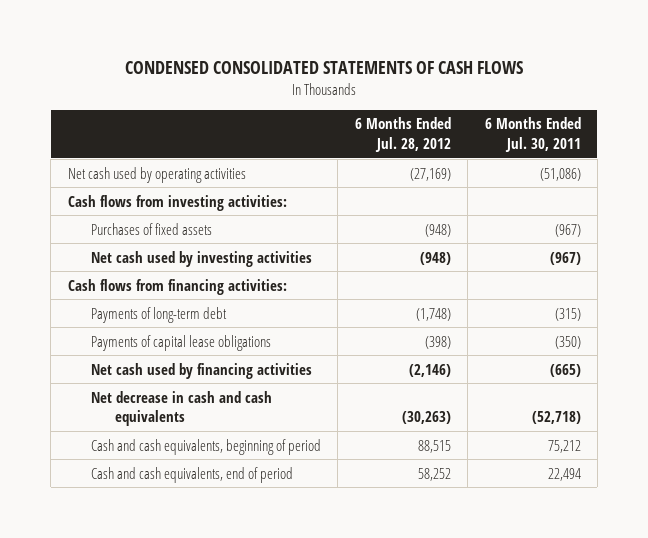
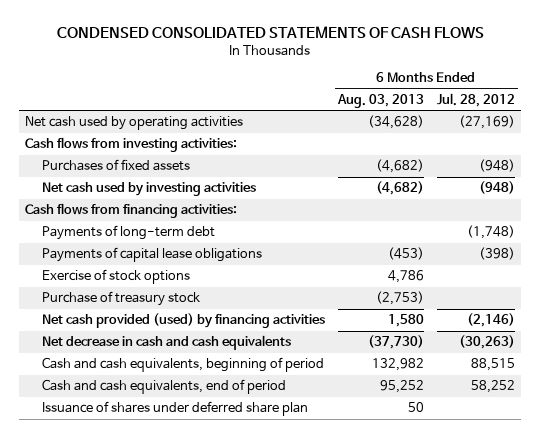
[484,117,581,153] 6 Months Ended Jul. 30, 2011 -> none
none -> [337,94,425,109] Aug. 03, 2013
none -> [42,269,191,285] Exercise of stock options
none -> [42,291,201,307] Purchase of treasury stock
[91,362,313,379] Net cash used by financing activities -> [42,313,326,329] Net cash provided (used) by financing activities
none -> [42,401,309,417] Issuance of shares under deferred share plan

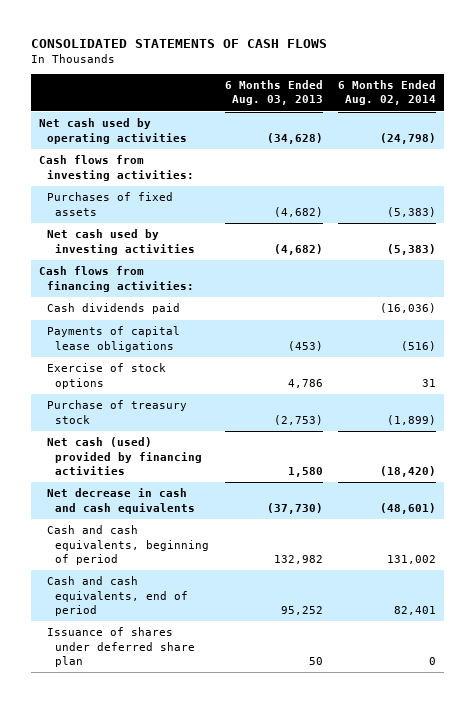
[57,26,485,39] CONDENSED CONSOLIDATED STATEMENTS OF CASH FLOWS -> [30,38,327,48] CONSOLIDATED STATEMENTS OF CASH FLOWS
[436,93,515,108] Jul. 28, 2012 -> none
none -> [338,80,437,106] 6 Months Ended Aug. 02, 2014
[42,225,216,241] Payments of long-term debt -> none
none -> [46,303,180,315] Cash dividends paid
[42,313,326,329] Net cash provided (used) by financing activities -> [46,437,202,475] Net cash (used) provided by financing activities

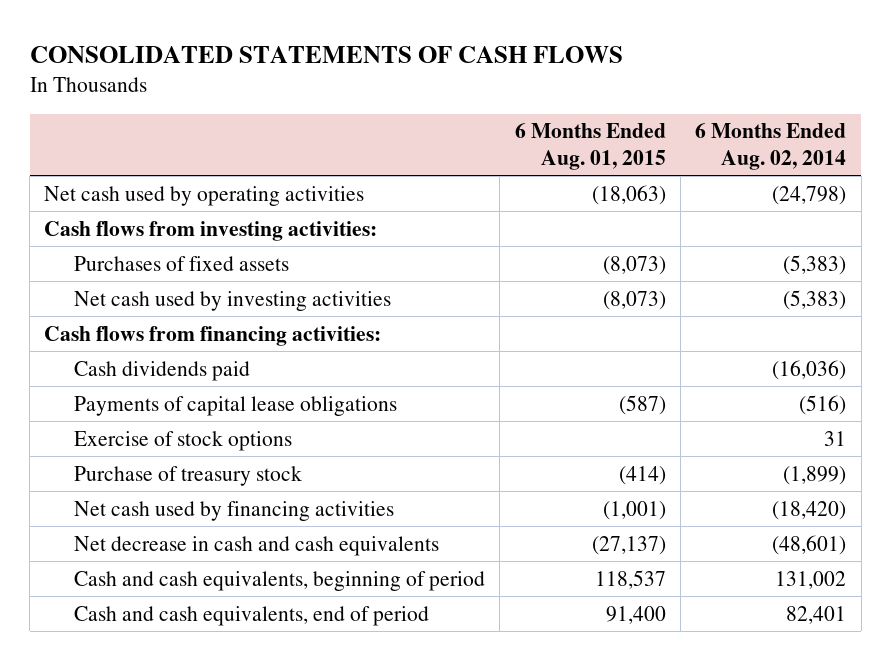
[224,80,323,106] 6 Months Ended Aug. 03, 2013 -> none
none -> [514,123,666,170] 6 Months Ended Aug. 01, 2015
[46,437,202,475] Net cash (used) provided by financing activities -> [74,500,395,521] Net cash used by financing activities
[46,627,195,667] Issuance of shares under deferred share plan -> none

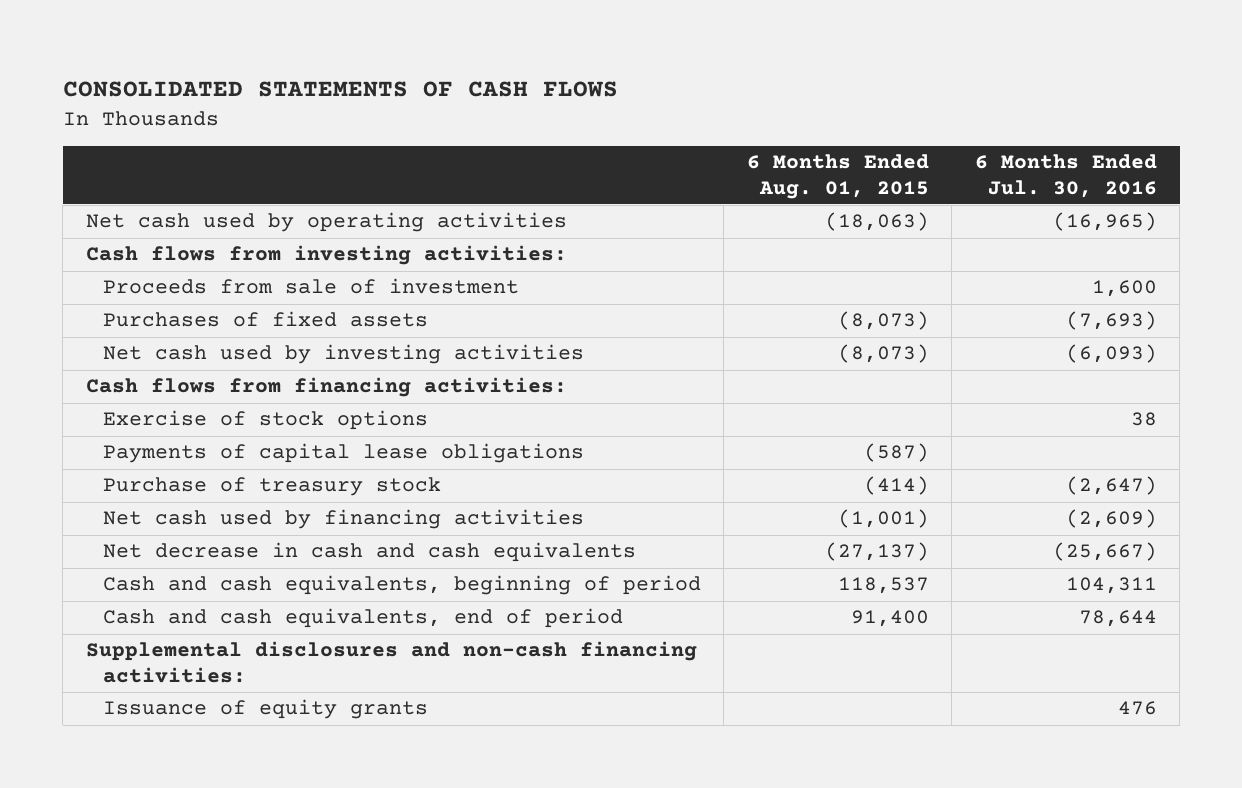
[695,123,847,170] 6 Months Ended Aug. 02, 2014 -> none
none -> [974,154,1157,198] 6 Months Ended Jul. 30, 2016
none -> [103,278,520,295] Proceeds from sale of investment
[74,360,251,381] Cash dividends paid -> none
[74,395,398,416] Payments of capital lease obligations -> [103,443,585,464] Payments of capital lease obligations
none -> [85,641,697,683] Supplemental disclosures and non-cash financing activities:
none -> [103,699,429,720] Issuance of equity grants

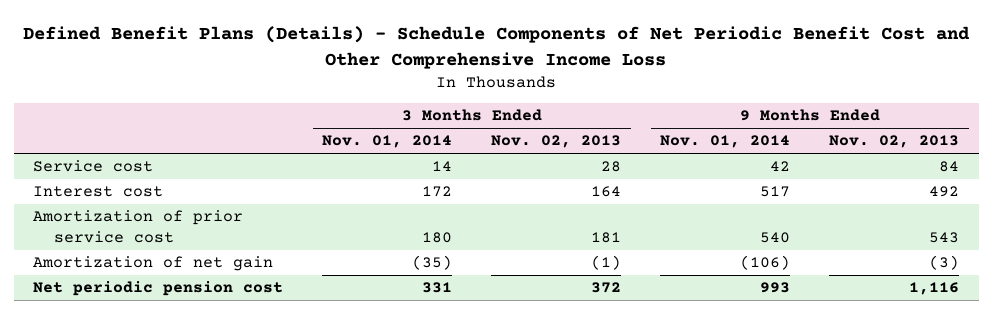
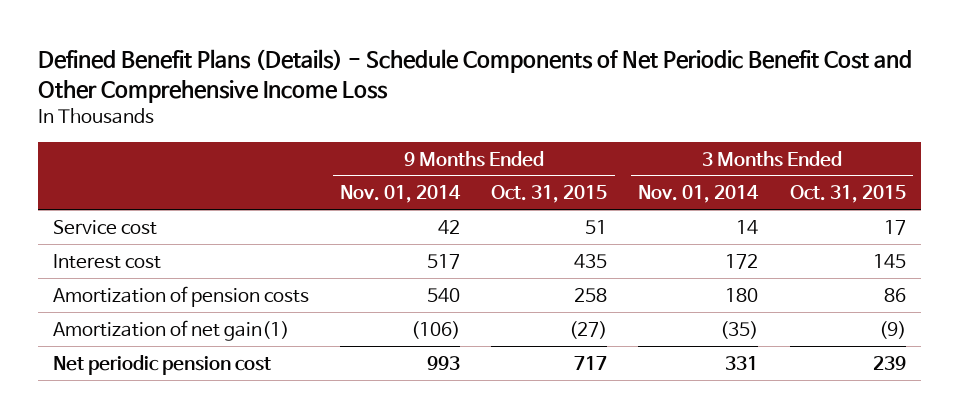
[491,135,622,149] Nov. 02, 2013 -> none
[829,135,960,149] Nov. 02, 2013 -> none
none -> [491,185,608,204] Oct. 31, 2015
none -> [789,185,906,204] Oct. 31, 2015
[33,210,244,244] Amortization of prior service cost -> [53,285,310,307] Amortization of pension costs
[33,256,274,272] Amortization of net gain -> [53,319,290,341] Amortization of net gain(1)

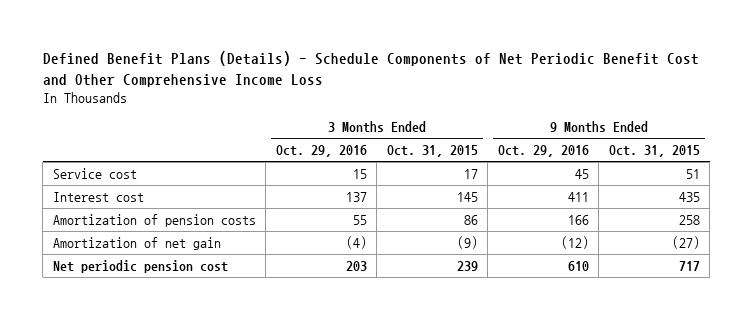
[340,185,462,204] Nov. 01, 2014 -> none
[638,185,760,204] Nov. 01, 2014 -> none
none -> [275,144,367,157] Oct. 29, 2016
none -> [497,144,589,157] Oct. 29, 2016
[53,319,290,341] Amortization of net gain(1) -> [52,236,221,250] Amortization of net gain

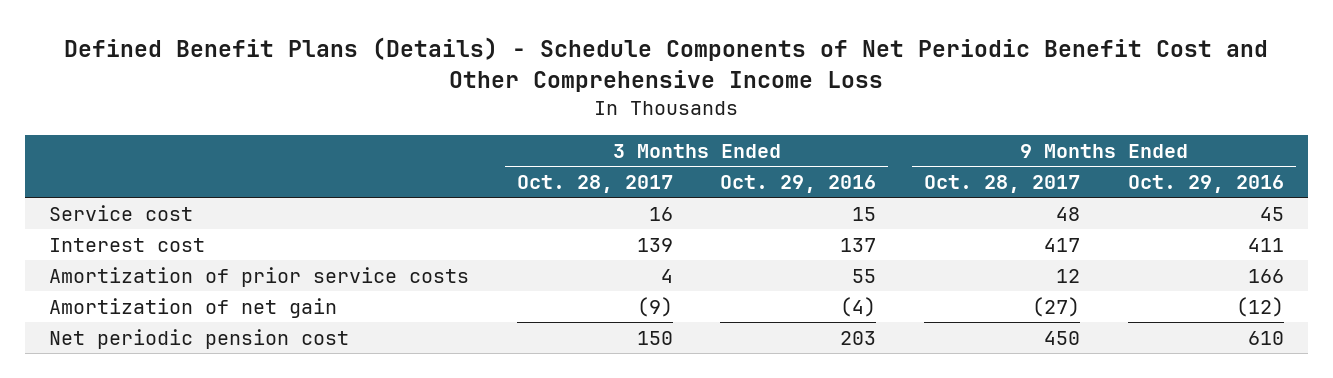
[386,144,478,157] Oct. 31, 2015 -> none
[608,144,700,157] Oct. 31, 2015 -> none
none -> [516,175,673,194] Oct. 28, 2017
none -> [924,175,1081,194] Oct. 28, 2017
[52,213,256,227] Amortization of pension costs -> [49,266,470,287] Amortization of prior service costs

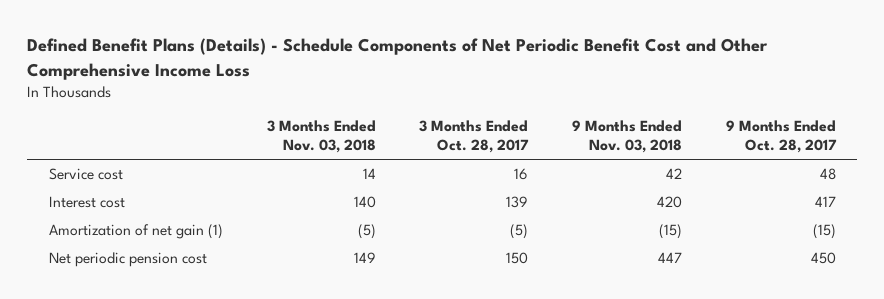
[720,175,877,194] Oct. 29, 2016 -> none
[1127,175,1284,194] Oct. 29, 2016 -> none
none -> [266,120,376,154] 3 Months Ended Nov. 03, 2018
none -> [571,120,682,154] 9 Months Ended Nov. 03, 2018
[49,266,470,287] Amortization of prior service costs -> none
[49,297,338,318] Amortization of net gain -> [48,224,223,240] Amortization of net gain (1)
[636,296,673,317] (9) -> [510,224,529,240] (5)
[1032,296,1081,317] (27) -> [812,224,836,240] (15)

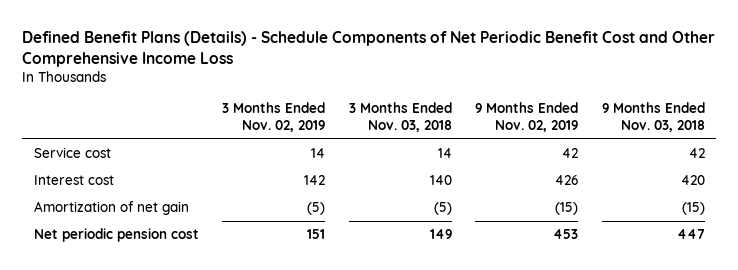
[419,120,530,154] 3 Months Ended Oct. 28, 2017 -> none
[725,120,837,154] 9 Months Ended Oct. 28, 2017 -> none
none -> [222,102,326,133] 3 Months Ended Nov. 02, 2019
none -> [475,102,579,133] 9 Months Ended Nov. 02, 2019
[48,224,223,240] Amortization of net gain (1) -> [33,201,189,216] Amortization of net gain

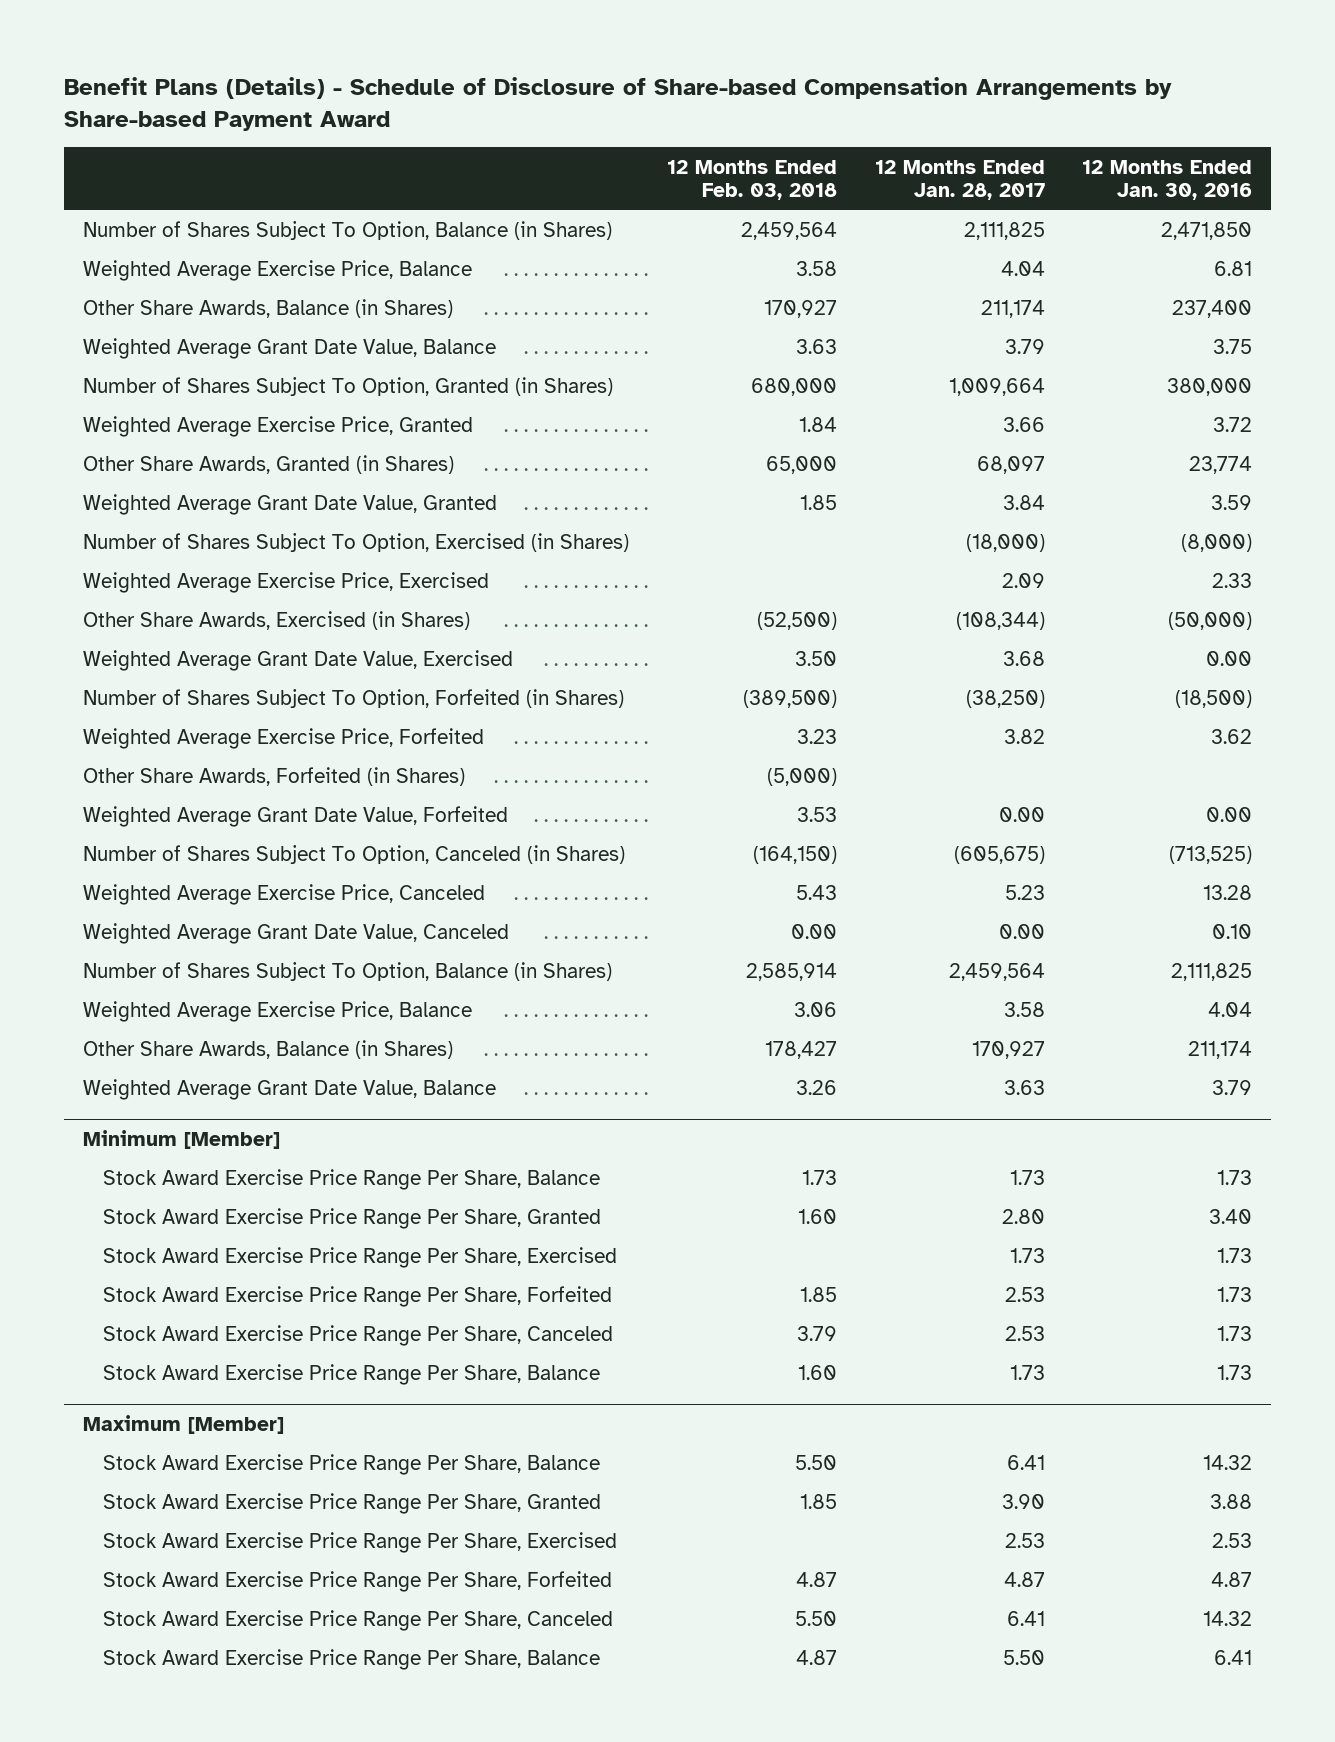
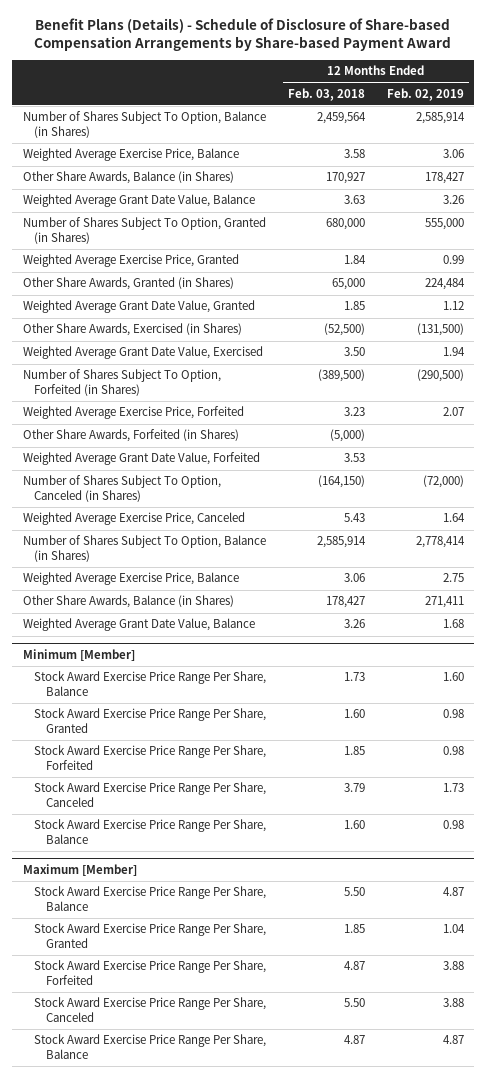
[874,159,1045,201] 12 Months Ended Jan. 28, 2017 -> none
[1082,159,1253,201] 12 Months Ended Jan. 30, 2016 -> none
none -> [386,87,464,101] Feb. 02, 2019
[82,533,629,553] Number of Shares Subject To Option, Exercised (in Shares) -> none
[82,572,489,594] Weighted Average Exercise Price, Exercised -> none
[82,923,509,945] Weighted Average Grant Date Value, Canceled -> none
[102,1247,617,1269] Stock Award Exercise Price Range Per Share, Exercised -> none
[102,1532,617,1554] Stock Award Exercise Price Range Per Share, Exercised -> none

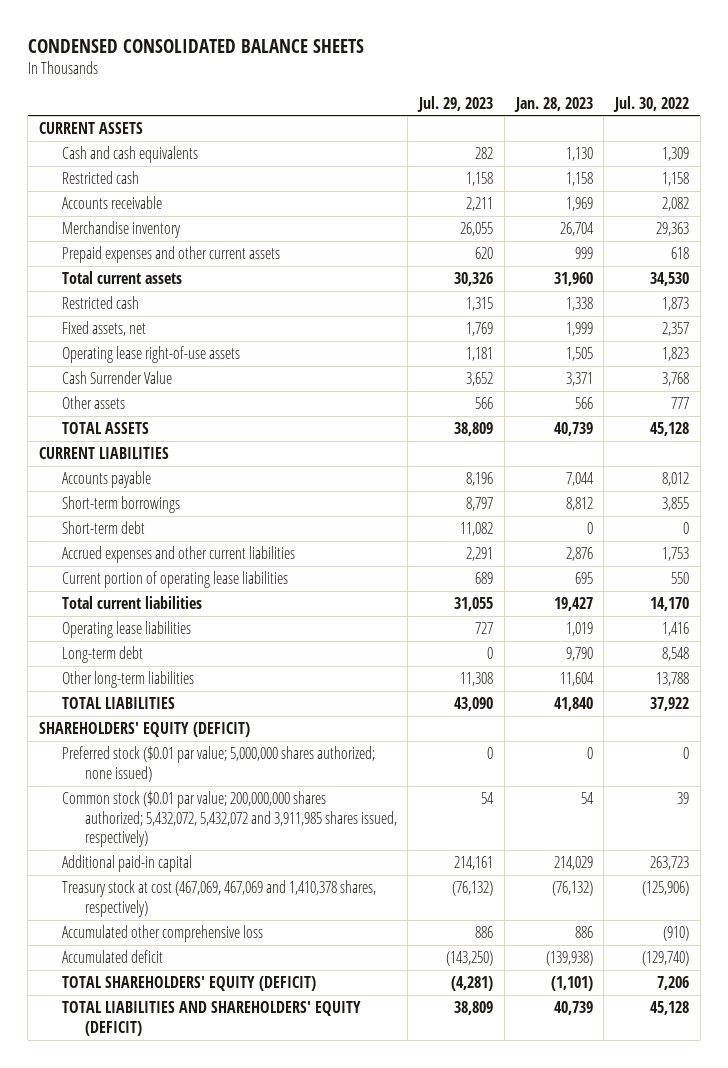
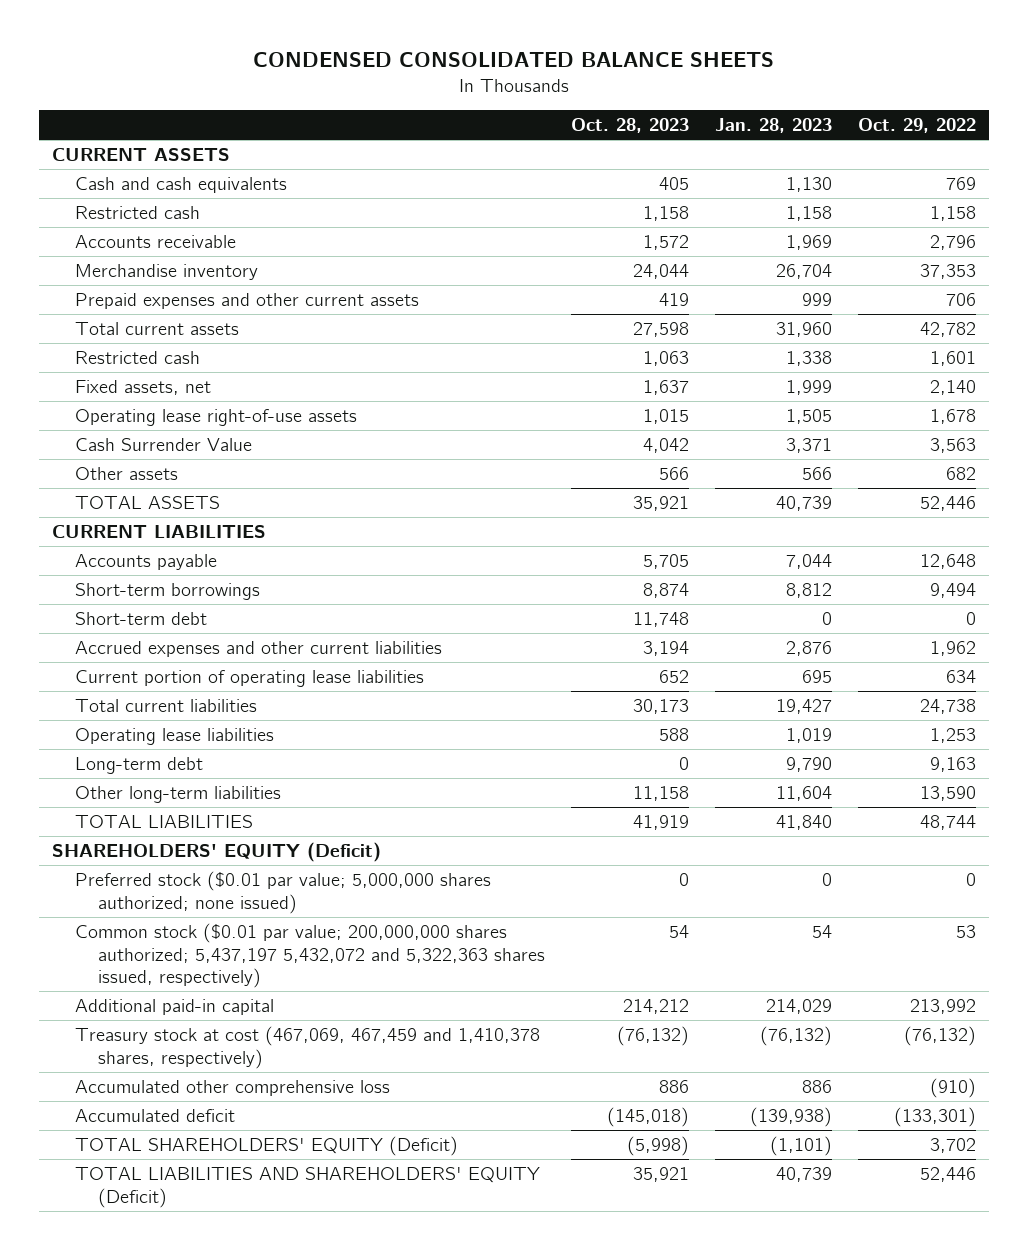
[417,95,494,112] Jul. 29, 2023 -> none
[612,95,689,112] Jul. 30, 2022 -> none
none -> [570,118,689,134] Oct. 28, 2023
none -> [857,118,976,134] Oct. 29, 2022
[38,722,250,738] SHAREHOLDERS' EQUITY (DEFICIT) -> [51,841,381,862] SHAREHOLDERS' EQUITY (Deficit)
[61,791,397,848] Common stock ($0.01 par value; 200,000,000 shares authorized; 5,432,072, 5,432,072 and 3,911,985 shares issued, respectively) -> [74,922,545,989] Common stock ($0.01 par value; 200,000,000 shares authorized; 5,437,197 5,432,072 and 5,322,363 shares issued, respectively)
[61,880,376,917] Treasury stock at cost (467,069, 467,069 and 1,410,378 shares, respectively) -> [74,1025,540,1069] Treasury stock at cost (467,069, 467,459 and 1,410,378 shares, respectively)
[61,976,316,992] TOTAL SHAREHOLDERS' EQUITY (DEFICIT) -> [74,1135,458,1156] TOTAL SHAREHOLDERS' EQUITY (Deficit)
[61,1001,361,1036] TOTAL LIABILITIES AND SHAREHOLDERS' EQUITY (DEFICIT) -> [74,1166,540,1208] TOTAL LIABILITIES AND SHAREHOLDERS' EQUITY (Deficit)

